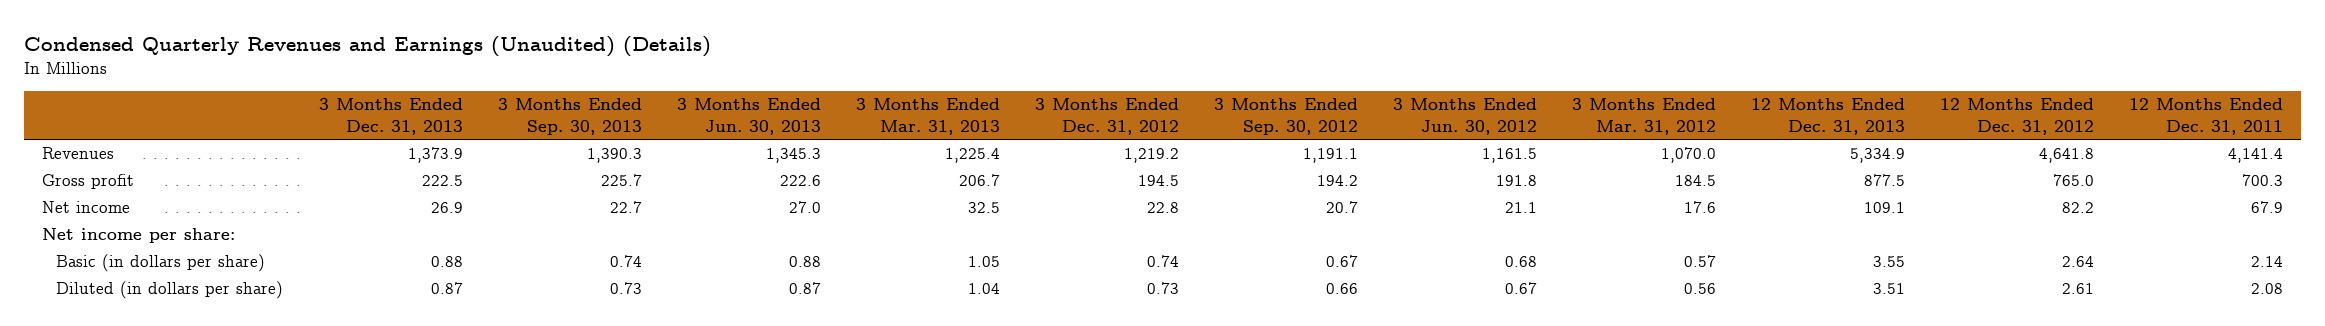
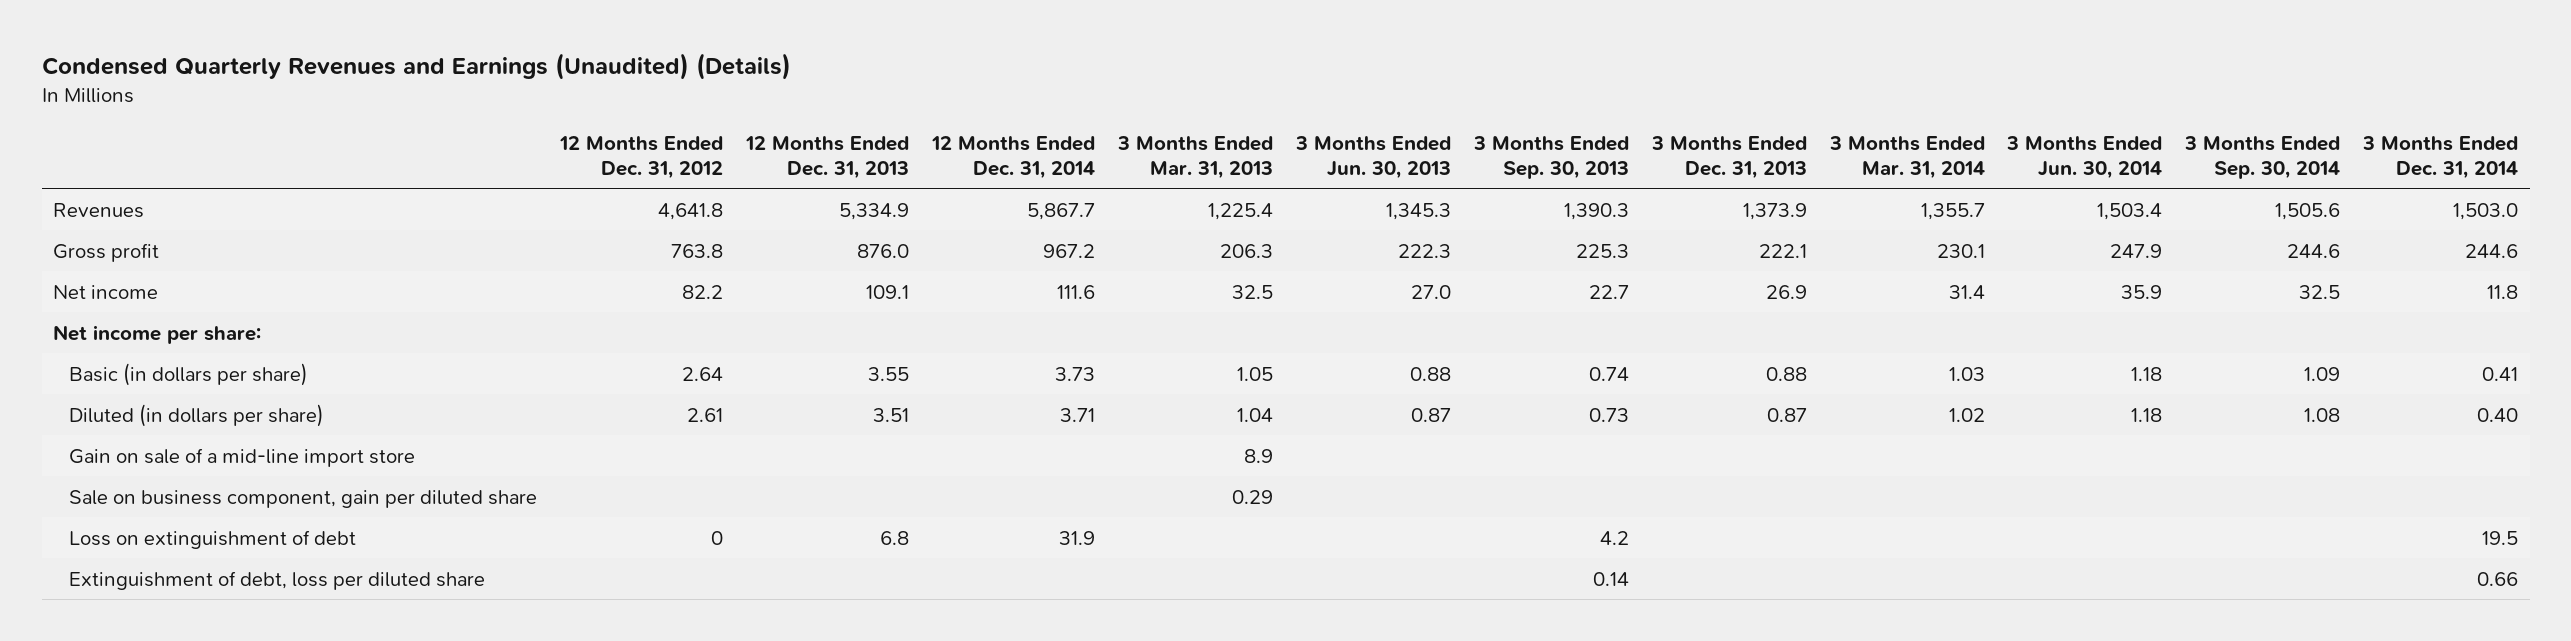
[1034,98,1179,135] 3 Months Ended Dec. 31, 2012 -> none
[1213,98,1358,135] 3 Months Ended Sep. 30, 2012 -> none
[1393,98,1538,135] 3 Months Ended Jun. 30, 2012 -> none
[1572,98,1717,135] 3 Months Ended Mar. 31, 2012 -> none
[2129,98,2284,135] 12 Months Ended Dec. 31, 2011 -> none
none -> [930,136,1095,179] 12 Months Ended Dec. 31, 2014
none -> [1828,136,1985,179] 3 Months Ended Mar. 31, 2014
none -> [2006,136,2163,179] 3 Months Ended Jun. 30, 2014
none -> [2184,136,2341,179] 3 Months Ended Sep. 30, 2014
none -> [2362,136,2519,179] 3 Months Ended Dec. 31, 2014
[421,175,463,187] 222.5 -> [1758,243,1807,258] 222.1
[600,174,642,187] 225.7 -> [1575,243,1629,258] 225.3
[779,175,821,187] 222.6 -> [1397,243,1451,258] 222.3
[958,174,1000,187] 206.7 -> [1219,243,1273,258] 206.3
[1864,174,1906,187] 877.5 -> [856,243,909,258] 876.0
[2053,174,2095,187] 765.0 -> [670,243,723,258] 763.8
none -> [68,447,415,467] Gain on sale of a mid-line import store
none -> [68,489,537,508] Sale on business component, gain per diluted share
none -> [68,529,356,549] Loss on extinguishment of debt
none -> [68,570,485,590] Extinguishment of debt, loss per diluted share

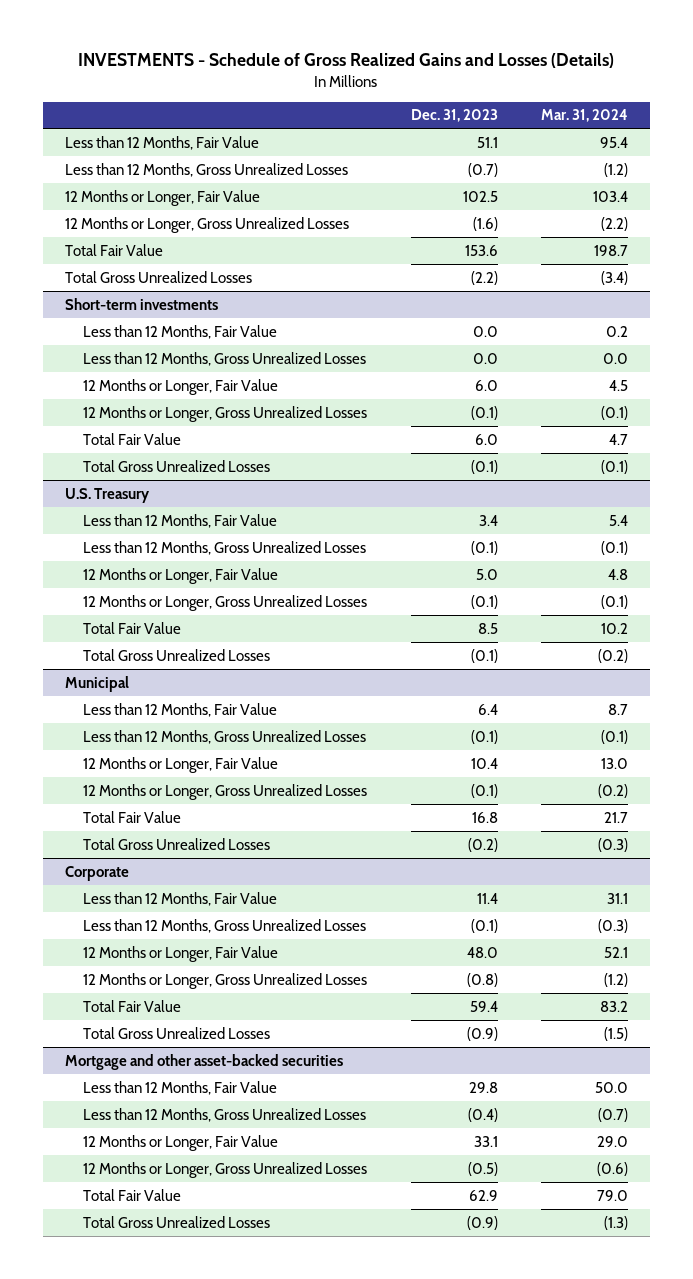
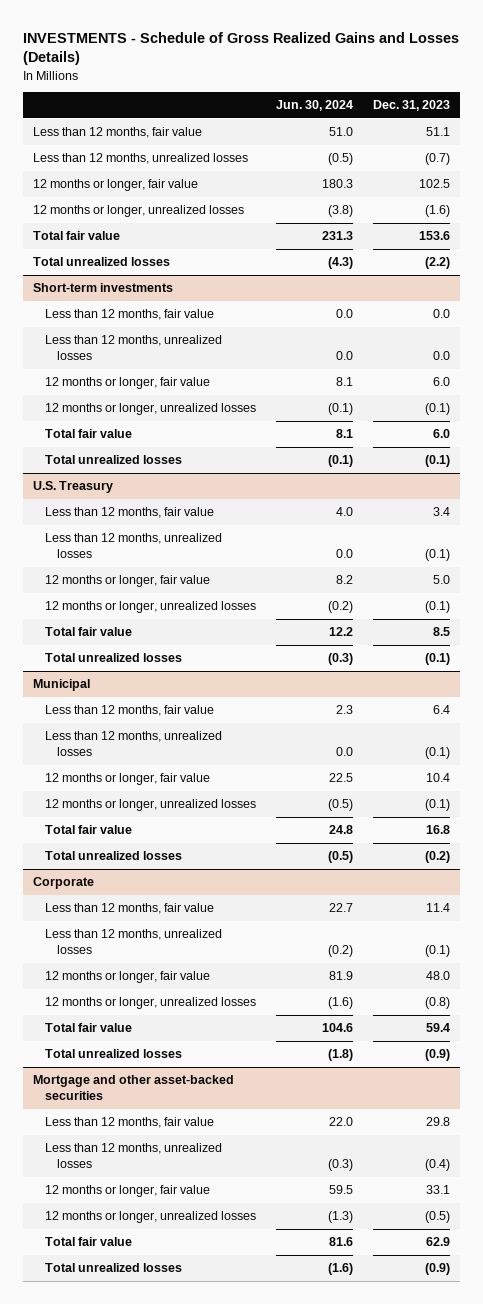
[540,109,628,123] Mar. 31, 2024 -> none
none -> [276,100,354,112] Jun. 30, 2024
[64,135,259,150] Less than 12 Months, Fair Value -> [33,127,203,139] Less than 12 months, fair value
[64,162,348,177] Less than 12 Months, Gross Unrealized Losses -> [33,153,249,165] Less than 12 months, unrealized losses
[64,189,260,206] 12 Months or Longer, Fair Value -> [33,179,199,192] 12 months or longer, fair value
[64,216,349,233] 12 Months or Longer, Gross Unrealized Losses -> [33,205,245,218] 12 months or longer, unrealized losses
[64,243,163,256] Total Fair Value -> [33,231,121,241] Total fair value
[64,270,252,283] Total Gross Unrealized Losses -> [33,257,171,267] Total unrealized losses
[83,324,278,339] Less than 12 Months, Fair Value -> [45,309,215,321] Less than 12 months, fair value
[83,351,367,366] Less than 12 Months, Gross Unrealized Losses -> [45,335,223,361] Less than 12 months, unrealized losses
[83,378,279,395] 12 Months or Longer, Fair Value -> [45,377,211,390] 12 months or longer, fair value
[83,405,368,422] 12 Months or Longer, Gross Unrealized Losses -> [45,403,257,416] 12 months or longer, unrealized losses
[83,432,182,445] Total Fair Value -> [45,429,133,439] Total fair value
[83,459,271,472] Total Gross Unrealized Losses -> [45,455,183,465] Total unrealized losses
[83,513,278,528] Less than 12 Months, Fair Value -> [45,507,215,519] Less than 12 months, fair value
[83,540,367,555] Less than 12 Months, Gross Unrealized Losses -> [45,533,223,559] Less than 12 months, unrealized losses
[83,567,279,584] 12 Months or Longer, Fair Value -> [45,575,211,588] 12 months or longer, fair value
[83,594,368,611] 12 Months or Longer, Gross Unrealized Losses -> [45,601,257,614] 12 months or longer, unrealized losses
[83,621,182,634] Total Fair Value -> [45,627,133,637] Total fair value
[83,648,271,661] Total Gross Unrealized Losses -> [45,653,183,663] Total unrealized losses
[83,702,278,717] Less than 12 Months, Fair Value -> [45,705,215,717] Less than 12 months, fair value
[83,729,367,744] Less than 12 Months, Gross Unrealized Losses -> [45,731,223,757] Less than 12 months, unrealized losses
[83,756,279,773] 12 Months or Longer, Fair Value -> [45,773,211,786] 12 months or longer, fair value
[83,783,368,800] 12 Months or Longer, Gross Unrealized Losses -> [45,799,257,812] 12 months or longer, unrealized losses
[83,810,182,823] Total Fair Value -> [45,825,133,835] Total fair value
[83,837,271,850] Total Gross Unrealized Losses -> [45,851,183,861] Total unrealized losses
[83,891,278,906] Less than 12 Months, Fair Value -> [45,903,215,915] Less than 12 months, fair value
[83,918,367,933] Less than 12 Months, Gross Unrealized Losses -> [45,929,223,955] Less than 12 months, unrealized losses
[83,945,279,962] 12 Months or Longer, Fair Value -> [45,971,211,984] 12 months or longer, fair value
[83,972,368,989] 12 Months or Longer, Gross Unrealized Losses -> [45,997,257,1010] 12 months or longer, unrealized losses
[83,999,182,1012] Total Fair Value -> [45,1023,133,1033] Total fair value
[83,1026,271,1039] Total Gross Unrealized Losses -> [45,1049,183,1059] Total unrealized losses
[83,1080,278,1095] Less than 12 Months, Fair Value -> [45,1117,215,1129] Less than 12 months, fair value
[83,1107,367,1122] Less than 12 Months, Gross Unrealized Losses -> [45,1143,223,1169] Less than 12 months, unrealized losses
[83,1134,279,1151] 12 Months or Longer, Fair Value -> [45,1185,211,1198] 12 months or longer, fair value
[83,1161,368,1178] 12 Months or Longer, Gross Unrealized Losses -> [45,1211,257,1224] 12 months or longer, unrealized losses
[83,1188,182,1201] Total Fair Value -> [45,1237,133,1247] Total fair value
[83,1215,271,1228] Total Gross Unrealized Losses -> [45,1263,183,1273] Total unrealized losses

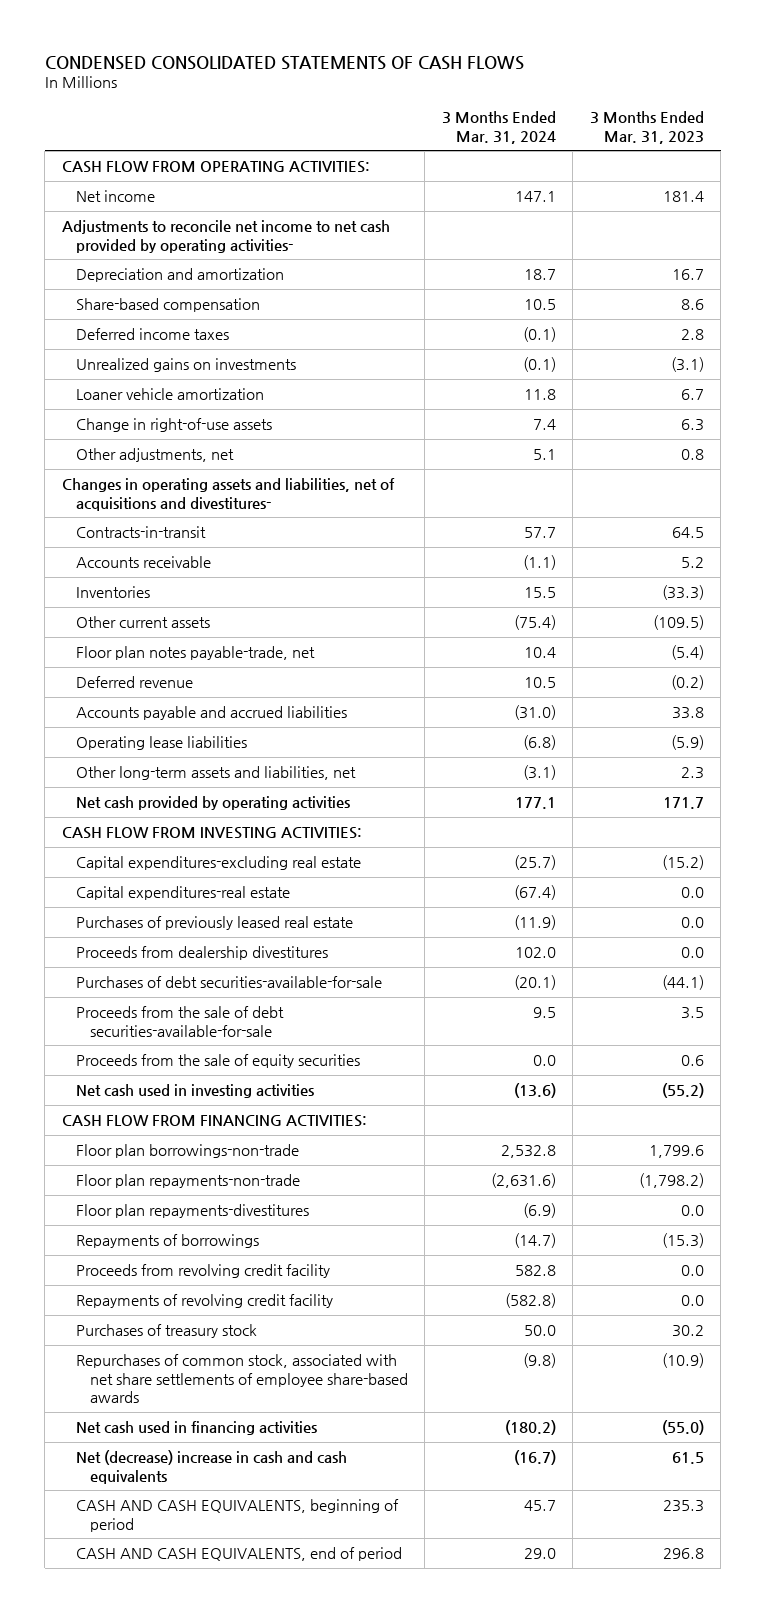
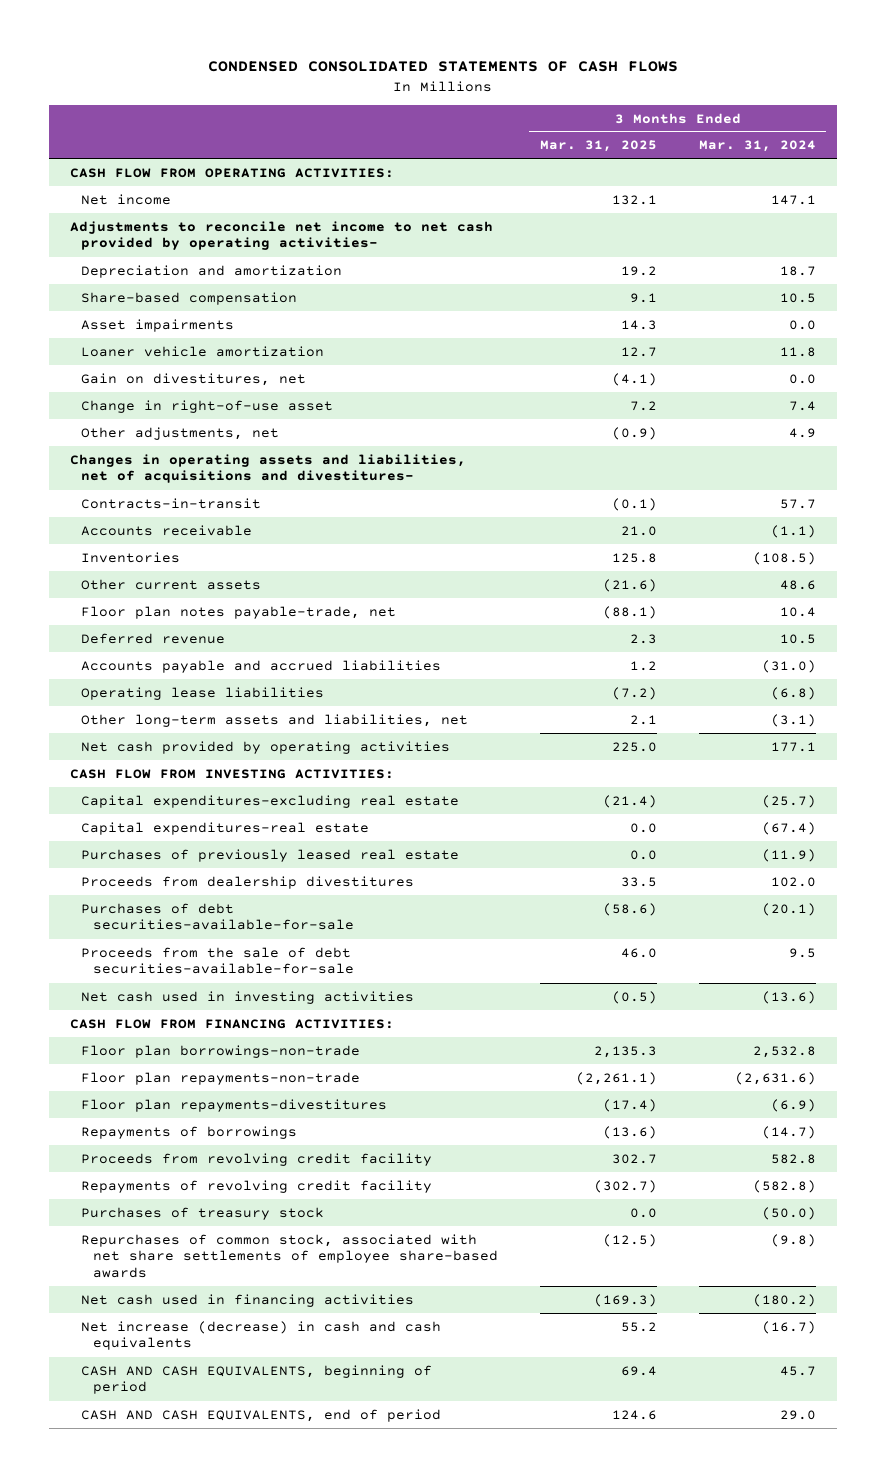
[589,111,704,144] 3 Months Ended Mar. 31, 2023 -> none
none -> [539,140,657,153] Mar. 31, 2025
[75,327,229,340] Deferred income taxes -> none
[75,357,296,372] Unrealized gains on investments -> none
none -> [81,318,235,332] Asset impairments
none -> [81,372,307,386] Gain on divestitures, net
[75,417,272,432] Change in right-of-use assets -> [81,399,334,413] Change in right-of-use asset
[532,448,556,460] 5.1 -> [788,427,816,438] 4.9
[523,586,556,598] 15.5 -> [752,551,816,565] (108.5)
[513,614,556,630] (75.4) -> [779,579,816,590] 48.6
[75,1053,360,1068] Proceeds from the sale of equity securities -> none
[523,1324,556,1336] 50.0 -> [761,1206,816,1220] (50.0)
[75,1449,347,1484] Net (decrease) increase in cash and cash equivalents -> [81,1320,442,1351] Net increase (decrease) in cash and cash equivalents

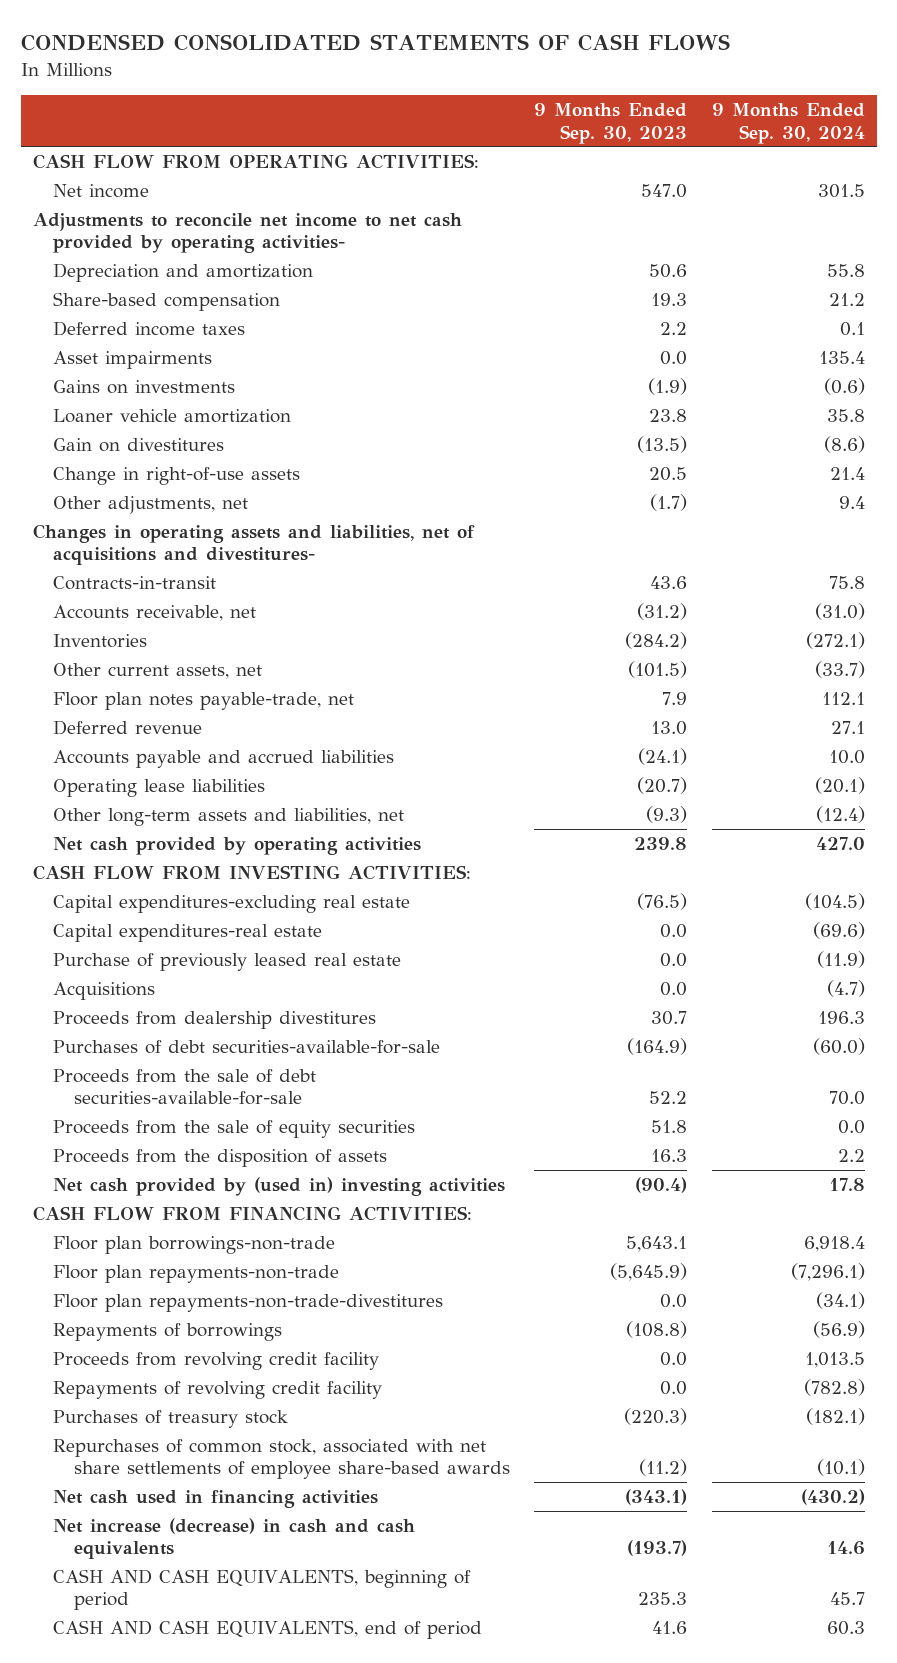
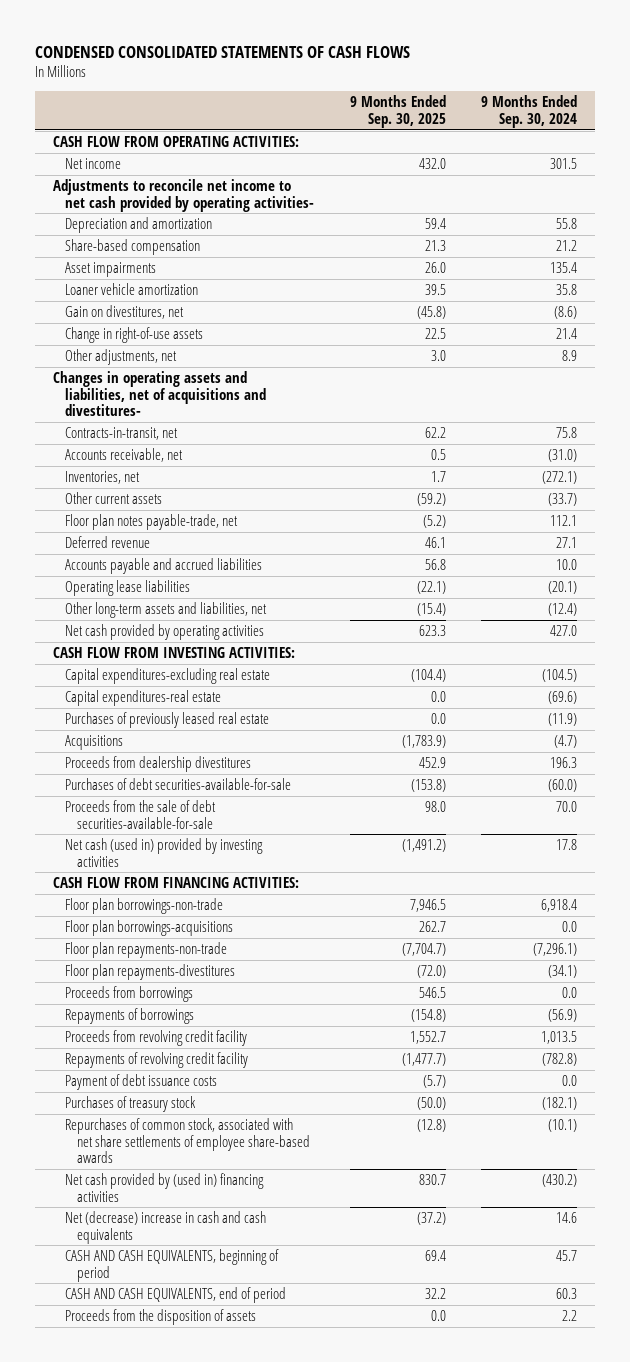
[534,103,688,144] 9 Months Ended Sep. 30, 2023 -> none
none -> [349,95,446,128] 9 Months Ended Sep. 30, 2025
[53,320,246,336] Deferred income taxes -> none
[53,379,236,394] Gains on investments -> none
[53,437,225,452] Gain on divestitures -> [65,304,185,319] Gain on divestitures, net
[838,495,865,509] 9.4 -> [562,349,578,361] 8.9
[53,575,217,590] Contracts-in-transit -> [65,426,179,440] Contracts-in-transit, net
[53,633,148,648] Inventories -> [65,470,141,484] Inventories, net
[53,662,263,679] Other current assets, net -> [65,491,163,504] Other current assets
[53,952,402,971] Purchase of previously leased real estate -> [65,711,270,728] Purchases of previously leased real estate
[53,1119,416,1138] Proceeds from the sale of equity securities -> none
[53,1176,506,1196] Net cash provided by (used in) investing activities -> [65,837,264,867] Net cash (used in) provided by investing activities
none -> [65,919,234,936] Floor plan borrowings-acquisitions
[53,1293,444,1312] Floor plan repayments-non-trade-divestitures -> [65,963,236,980] Floor plan repayments-divestitures
none -> [65,985,194,1002] Proceeds from borrowings
none -> [65,1073,218,1090] Payment of debt issuance costs
[53,1489,379,1508] Net cash used in financing activities -> [65,1172,265,1202] Net cash provided by (used in) financing activities
[53,1517,416,1560] Net increase (decrease) in cash and cash equivalents -> [65,1210,267,1244] Net (decrease) increase in cash and cash equivalents
[53,1148,388,1167] Proceeds from the disposition of assets -> [65,1308,257,1325] Proceeds from the disposition of assets

